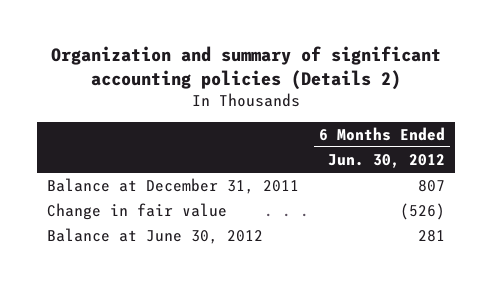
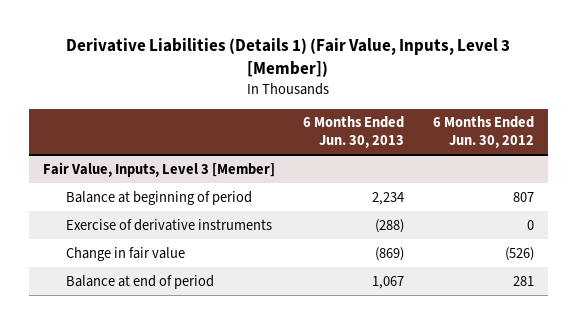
[50,45,441,90] Organization and summary of significant accounting policies (Details 2) -> [66,38,511,78] Derivative Liabilities (Details 1) (Fair Value, Inputs, Level 3 [Member])
none -> [303,116,405,148] 6 Months Ended Jun. 30, 2013
none -> [42,161,275,177] Fair Value, Inputs, Level 3 [Member]
[46,178,299,195] Balance at December 31, 2011 -> [66,190,253,205] Balance at beginning of period
none -> [66,218,273,231] Exercise of derivative instruments
[46,228,263,245] Balance at June 30, 2012 -> [66,274,215,289] Balance at end of period

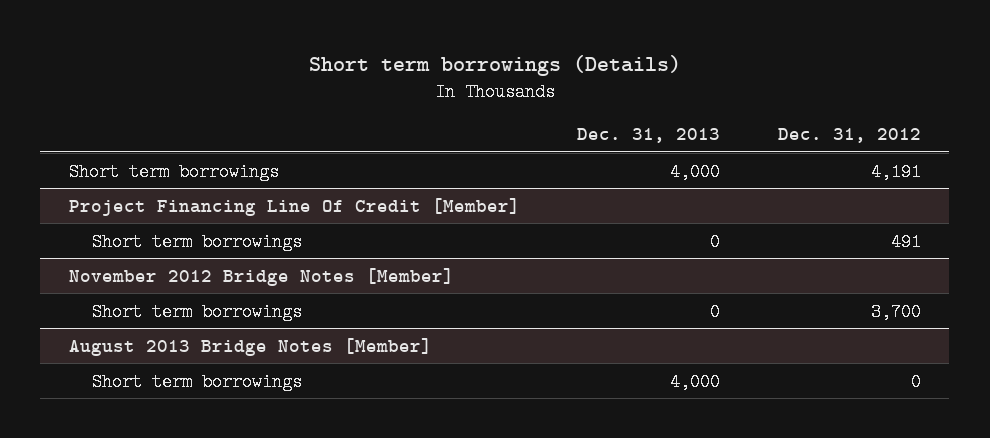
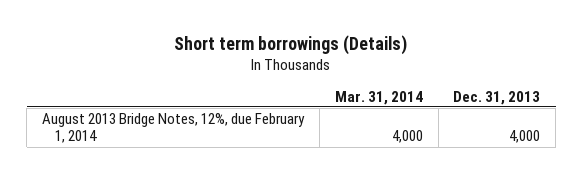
[777,127,921,143] Dec. 31, 2012 -> none
none -> [334,90,423,105] Mar. 31, 2014
[69,197,521,216] Project Financing Line Of Credit [Member] -> none
[92,232,303,251] Short term borrowings -> none
[69,267,455,286] November 2012 Bridge Notes [Member] -> none
[92,302,303,321] Short term borrowings -> none
[69,337,433,356] August 2013 Bridge Notes [Member] -> none
[92,372,303,391] Short term borrowings -> none
[69,162,280,181] Short term borrowings -> [41,112,305,144] August 2013 Bridge Notes, 12%, due February 1, 2014

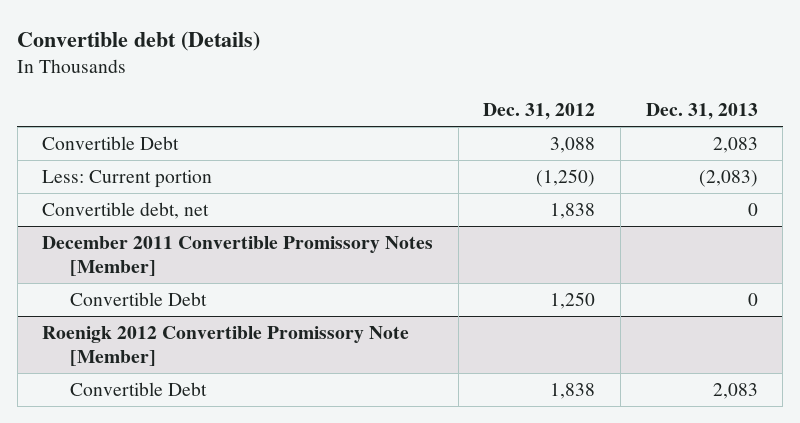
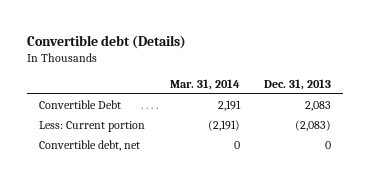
[483,102,596,120] Dec. 31, 2012 -> none
none -> [169,79,240,91] Mar. 31, 2014
[42,236,434,277] December 2011 Convertible Promissory Notes [Member] -> none
[70,292,208,307] Convertible Debt -> none
[42,326,410,367] Roenigk 2012 Convertible Promissory Note [Member] -> none
[70,382,208,397] Convertible Debt -> none

